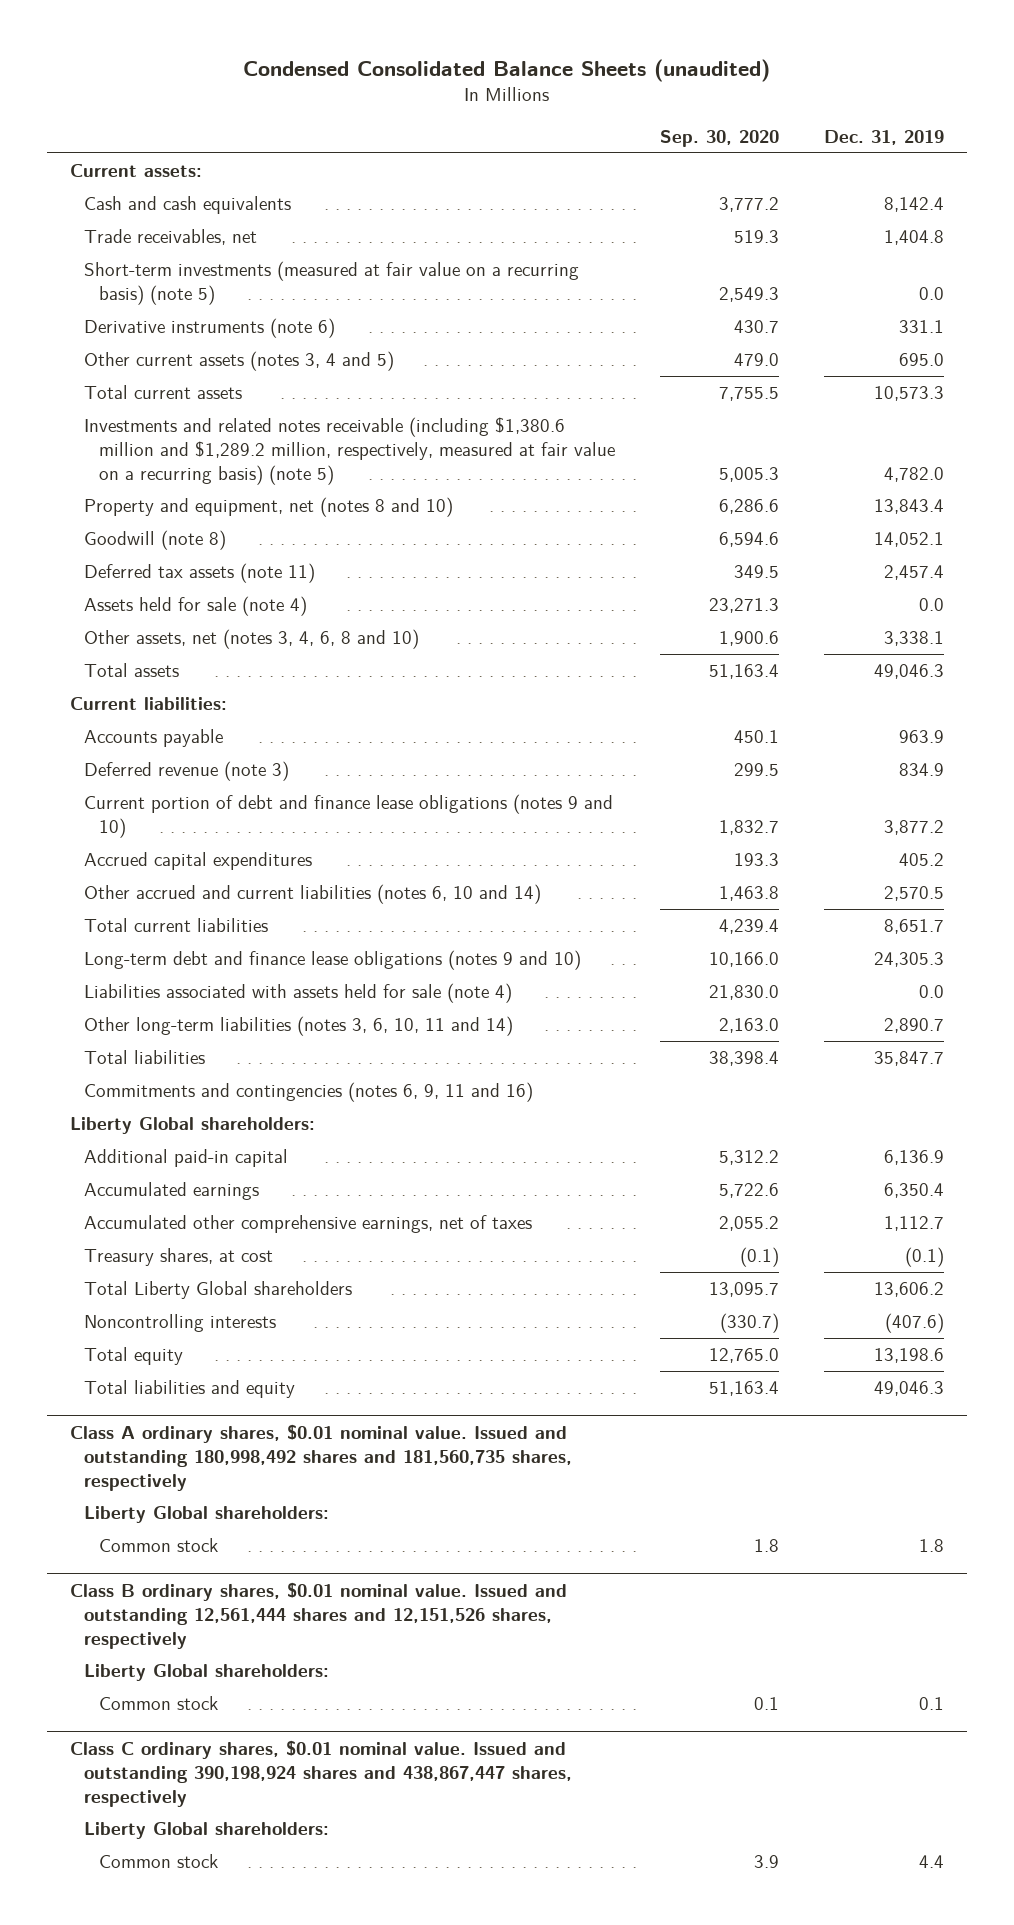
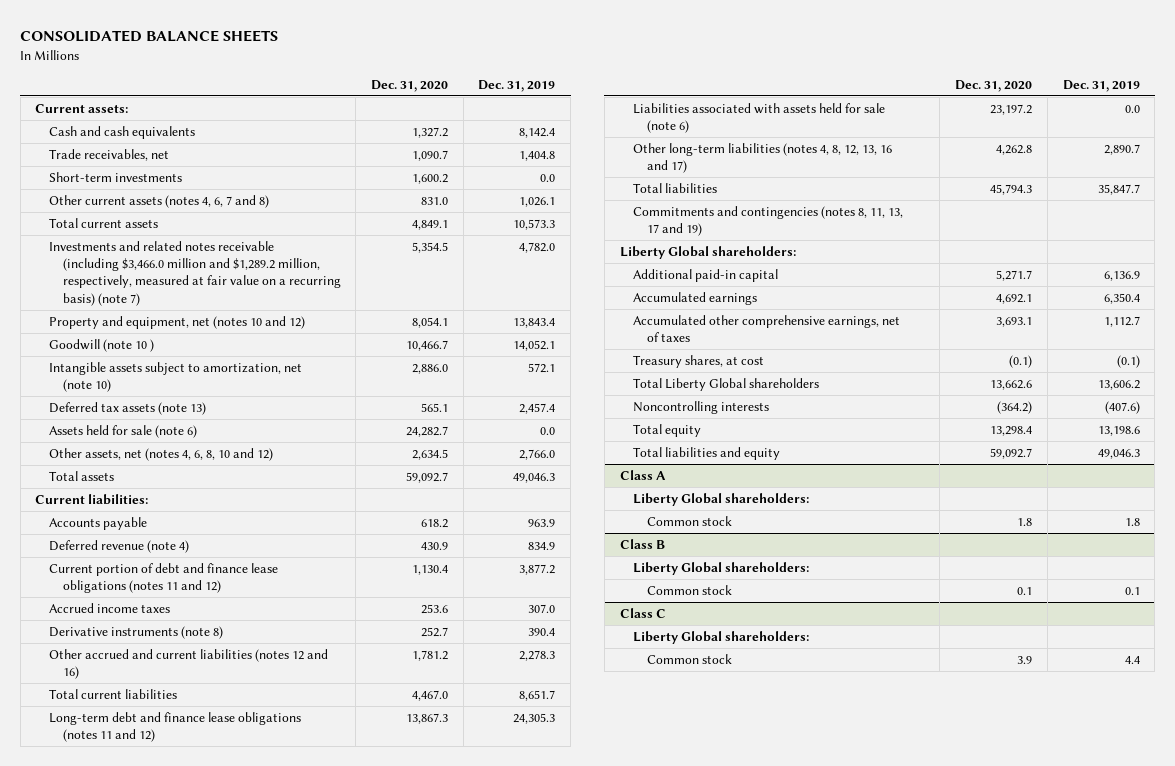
[242,59,770,83] Condensed Consolidated Balance Sheets (unaudited) -> [20,30,279,43] CONSOLIDATED BALANCE SHEETS
[659,130,779,148] Sep. 30, 2020 -> none
none -> [371,79,449,92] Dec. 31, 2020
[84,317,336,338] Derivative instruments (note 6) -> none
[84,260,580,305] Short-term investments (measured at fair value on a recurring basis) (note 5) -> [49,171,183,182] Short-term investments
[84,350,395,371] Other current assets (notes 3, 4 and 5) -> [49,194,270,208] Other current assets (notes 4, 6, 7 and 8)
[899,352,945,366] 695.0 -> [519,196,556,207] 1,026.1
[84,416,615,485] Investments and related notes receivable (including $1,380.6 million and $1,289.2 million, respectively, measured at fair value on a recurring basis) (note 5) -> [49,240,341,306] Investments and related notes receivable (including $3,466.0 million and $1,289.2 million, respectively, measured at fair value on a recurring basis) (note 7)
[84,496,454,517] Property and equipment, net (notes 8 and 10) -> [49,315,306,329] Property and equipment, net (notes 10 and 12)
[84,529,227,550] Goodwill (note 8) -> [49,338,155,352] Goodwill (note 10 )
none -> [49,361,303,393] Intangible assets subject to amortization, net (note 10)
[84,562,316,583] Deferred tax assets (note 11) -> [49,401,207,415] Deferred tax assets (note 13)
[84,595,308,616] Assets held for sale (note 4) -> [49,424,198,438] Assets held for sale (note 6)
[84,628,420,649] Other assets, net (notes 3, 4, 6, 8 and 10) -> [49,447,274,461] Other assets, net (notes 4, 6, 8, 10 and 12)
[884,630,945,646] 3,338.1 -> [519,448,556,460] 2,766.0
[84,851,313,870] Accrued capital expenditures -> none
[84,760,290,781] Deferred revenue (note 3) -> [49,539,190,553] Deferred revenue (note 4)
[84,793,614,838] Current portion of debt and finance lease obligations (notes 9 and 10) -> [49,562,279,594] Current portion of debt and finance lease obligations (notes 11 and 12)
none -> [49,602,171,613] Accrued income taxes
none -> [49,625,224,639] Derivative instruments (note 8)
[84,883,542,904] Other accrued and current liabilities (notes 6, 10 and 14) -> [49,648,329,680] Other accrued and current liabilities (notes 12 and 16)
[884,885,945,901] 2,570.5 -> [519,649,556,661] 2,278.3
[84,949,582,970] Long-term debt and finance lease obligations (notes 9 and 10) -> [49,711,302,743] Long-term debt and finance lease obligations (notes 11 and 12)
[84,982,513,1003] Liabilities associated with assets held for sale (note 4) -> [633,102,886,134] Liabilities associated with assets held for sale (note 6)
[84,1015,514,1036] Other long-term liabilities (notes 3, 6, 10, 11 and 14) -> [633,142,893,174] Other long-term liabilities (notes 4, 8, 12, 13, 16 and 17)
[84,1081,534,1102] Commitments and contingencies (notes 6, 9, 11 and 16) -> [633,205,904,237] Commitments and contingencies (notes 8, 11, 13, 17 and 19)
[69,1423,573,1491] Class A ordinary shares, $0.01 nominal value. Issued and outstanding 180,998,492 shares and 181,560,735 shares, respectively -> [619,469,666,480] Class A
[69,1581,567,1649] Class B ordinary shares, $0.01 nominal value. Issued and outstanding 12,561,444 shares and 12,151,526 shares, respectively -> [619,538,665,549] Class B
[69,1739,573,1807] Class C ordinary shares, $0.01 nominal value. Issued and outstanding 390,198,924 shares and 438,867,447 shares, respectively -> [619,607,666,618] Class C

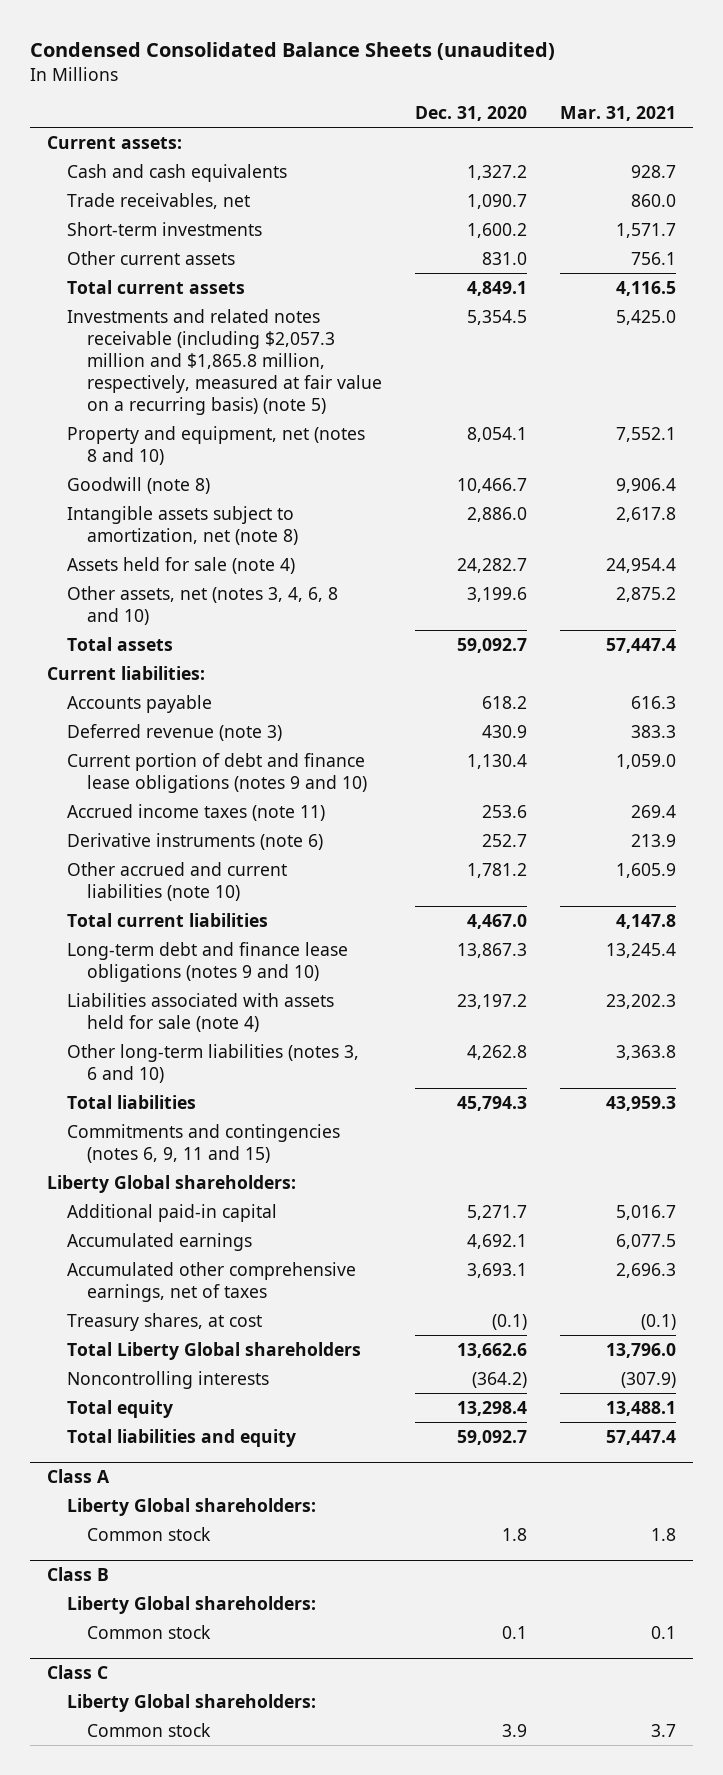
[20,30,279,43] CONSOLIDATED BALANCE SHEETS -> [30,42,556,61] Condensed Consolidated Balance Sheets (unaudited)
[478,79,556,92] Dec. 31, 2019 -> none
none -> [560,105,677,121] Mar. 31, 2021
[49,194,270,208] Other current assets (notes 4, 6, 7 and 8) -> [66,250,235,265] Other current assets
[49,401,207,415] Deferred tax assets (note 13) -> none
[49,240,341,306] Investments and related notes receivable (including $3,466.0 million and $1,289.2 million, respectively, measured at fair value on a recurring basis) (note 7) -> [66,308,383,415] Investments and related notes receivable (including $2,057.3 million and $1,865.8 million, respectively, measured at fair value on a recurring basis) (note 5)
[49,315,306,329] Property and equipment, net (notes 10 and 12) -> [66,425,365,465] Property and equipment, net (notes 8 and 10)
[49,338,155,352] Goodwill (note 10 ) -> [66,476,210,494] Goodwill (note 8)
[49,361,303,393] Intangible assets subject to amortization, net (note 10) -> [66,505,299,545] Intangible assets subject to amortization, net (note 8)
[49,424,198,438] Assets held for sale (note 6) -> [66,556,295,574] Assets held for sale (note 4)
[49,447,274,461] Other assets, net (notes 4, 6, 8, 10 and 12) -> [66,585,338,625] Other assets, net (notes 3, 4, 6, 8 and 10)
[412,448,449,460] 2,634.5 -> [467,586,528,602] 3,199.6
[49,539,190,553] Deferred revenue (note 4) -> [66,723,282,741] Deferred revenue (note 3)
[49,562,279,594] Current portion of debt and finance lease obligations (notes 11 and 12) -> [66,752,368,793] Current portion of debt and finance lease obligations (notes 9 and 10)
[49,602,171,613] Accrued income taxes -> [66,803,325,821] Accrued income taxes (note 11)
[49,625,224,639] Derivative instruments (note 8) -> [66,832,323,850] Derivative instruments (note 6)
[49,648,329,680] Other accrued and current liabilities (notes 12 and 16) -> [66,861,287,901] Other accrued and current liabilities (note 10)
[49,711,302,743] Long-term debt and finance lease obligations (notes 11 and 12) -> [66,941,348,982] Long-term debt and finance lease obligations (notes 9 and 10)
[633,102,886,134] Liabilities associated with assets held for sale (note 6) -> [66,992,334,1032] Liabilities associated with assets held for sale (note 4)
[633,142,893,174] Other long-term liabilities (notes 4, 8, 12, 13, 16 and 17) -> [66,1043,359,1083] Other long-term liabilities (notes 3, 6 and 10)
[633,205,904,237] Commitments and contingencies (notes 8, 11, 13, 17 and 19) -> [66,1123,340,1163] Commitments and contingencies (notes 6, 9, 11 and 15)

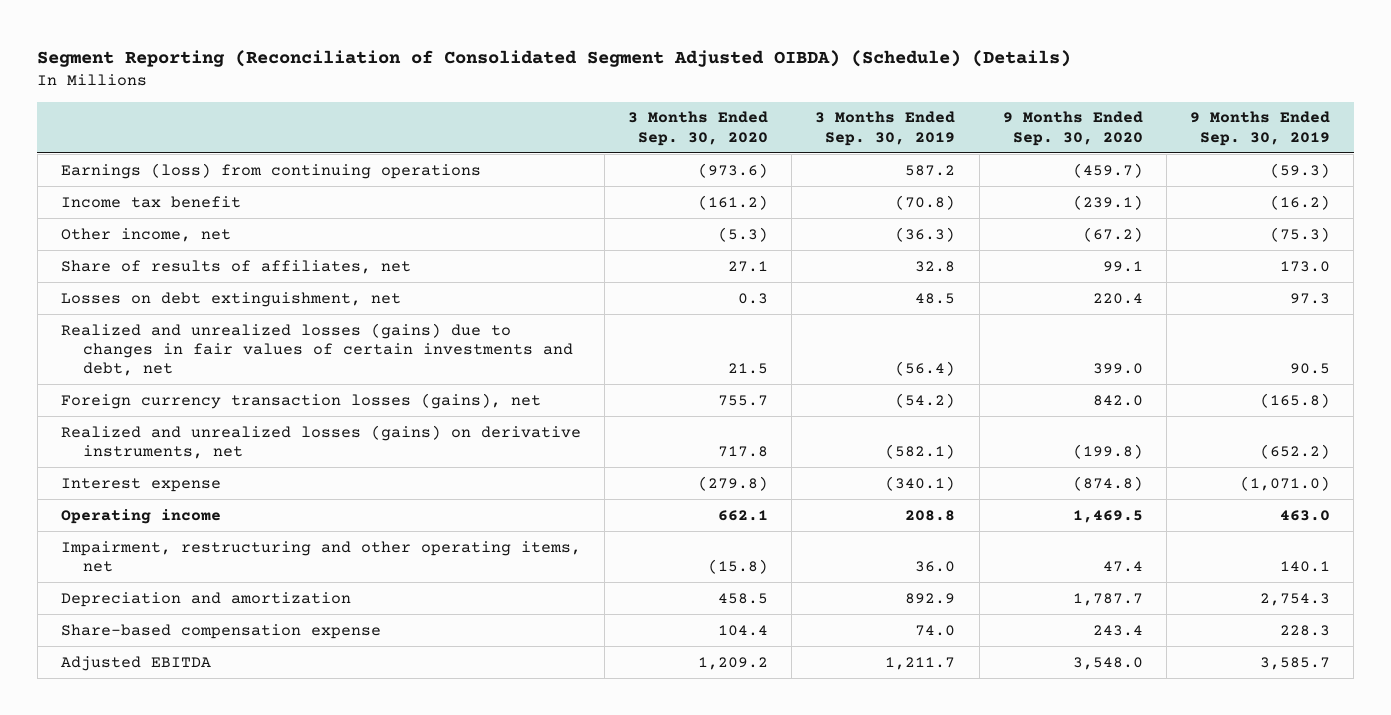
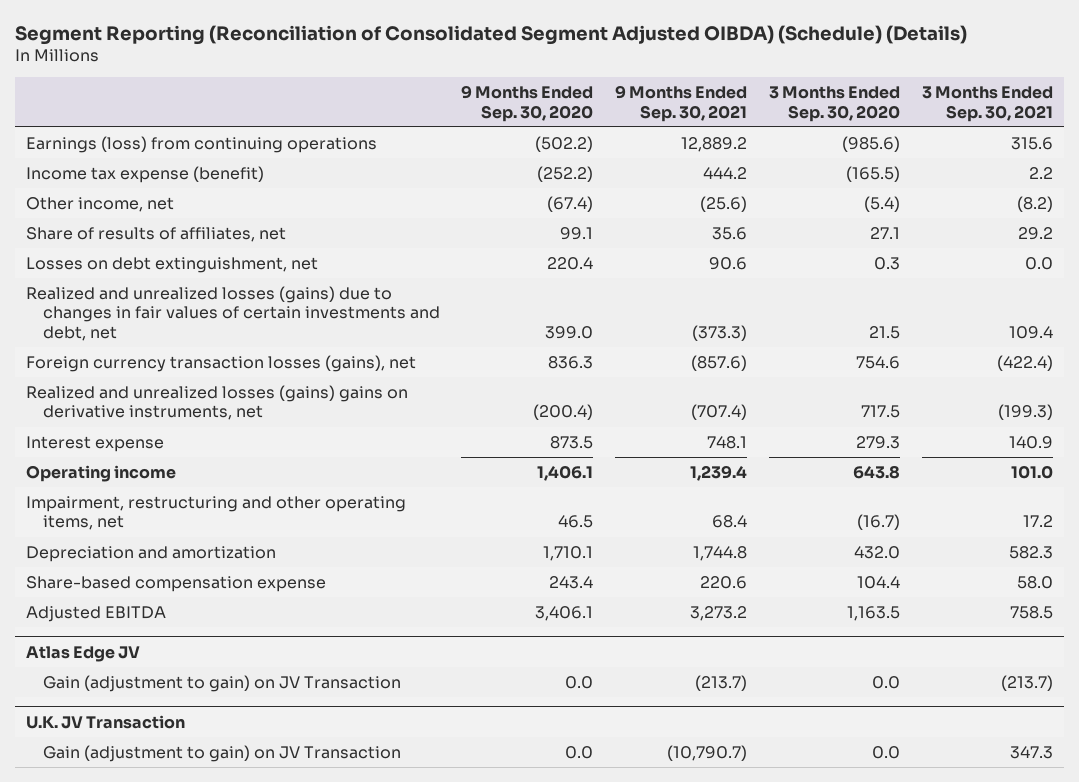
[815,111,956,146] 3 Months Ended Sep. 30, 2019 -> none
[1190,111,1331,146] 9 Months Ended Sep. 30, 2019 -> none
none -> [615,85,748,122] 9 Months Ended Sep. 30, 2021
none -> [921,86,1053,122] 3 Months Ended Sep. 30, 2021
[698,162,769,178] (973.6) -> [841,135,900,152] (985.6)
[1072,162,1143,178] (459.7) -> [535,135,594,152] (502.2)
[60,195,241,208] Income tax benefit -> [26,165,265,183] Income tax expense (benefit)
[698,194,769,210] (161.2) -> [845,165,900,182] (165.5)
[1072,194,1143,210] (239.1) -> [537,165,594,182] (252.2)
[718,226,769,242] (5.3) -> [863,195,900,212] (5.4)
[1082,226,1143,242] (67.2) -> [547,195,594,212] (67.4)
[718,394,769,406] 755.7 -> [855,355,900,369] 754.6
[1092,394,1143,406] 842.0 -> [548,355,594,369] 836.3
[60,424,581,459] Realized and unrealized losses (gains) on derivative instruments, net -> [26,384,409,421] Realized and unrealized losses (gains) gains on derivative instruments, net
[718,445,769,457] 717.8 -> [860,405,900,419] 717.5
[1072,443,1143,459] (199.8) -> [533,404,594,421] (200.4)
[698,475,769,491] (279.8) -> [855,435,900,449] 279.3
[1072,475,1143,491] (874.8) -> [550,435,594,449] 873.5
[718,509,769,521] 662.1 -> [852,464,900,479] 643.8
[1072,509,1143,523] 1,469.5 -> [537,464,594,481] 1,406.1
[708,558,769,574] (15.8) -> [856,514,900,531] (16.7)
[1102,560,1143,572] 47.4 -> [558,515,594,529] 46.5
[718,592,769,604] 458.5 -> [853,545,900,559] 432.0
[1072,592,1143,606] 1,787.7 -> [543,545,594,561] 1,710.1
[698,656,769,670] 1,209.2 -> [846,605,900,621] 1,163.5
[1072,656,1143,670] 3,548.0 -> [535,605,594,621] 3,406.1
none -> [26,645,141,662] Atlas Edge JV
none -> [42,674,401,692] Gain (adjustment to gain) on JV Transaction
none -> [26,714,186,729] U.K. JV Transaction
none -> [42,744,401,762] Gain (adjustment to gain) on JV Transaction

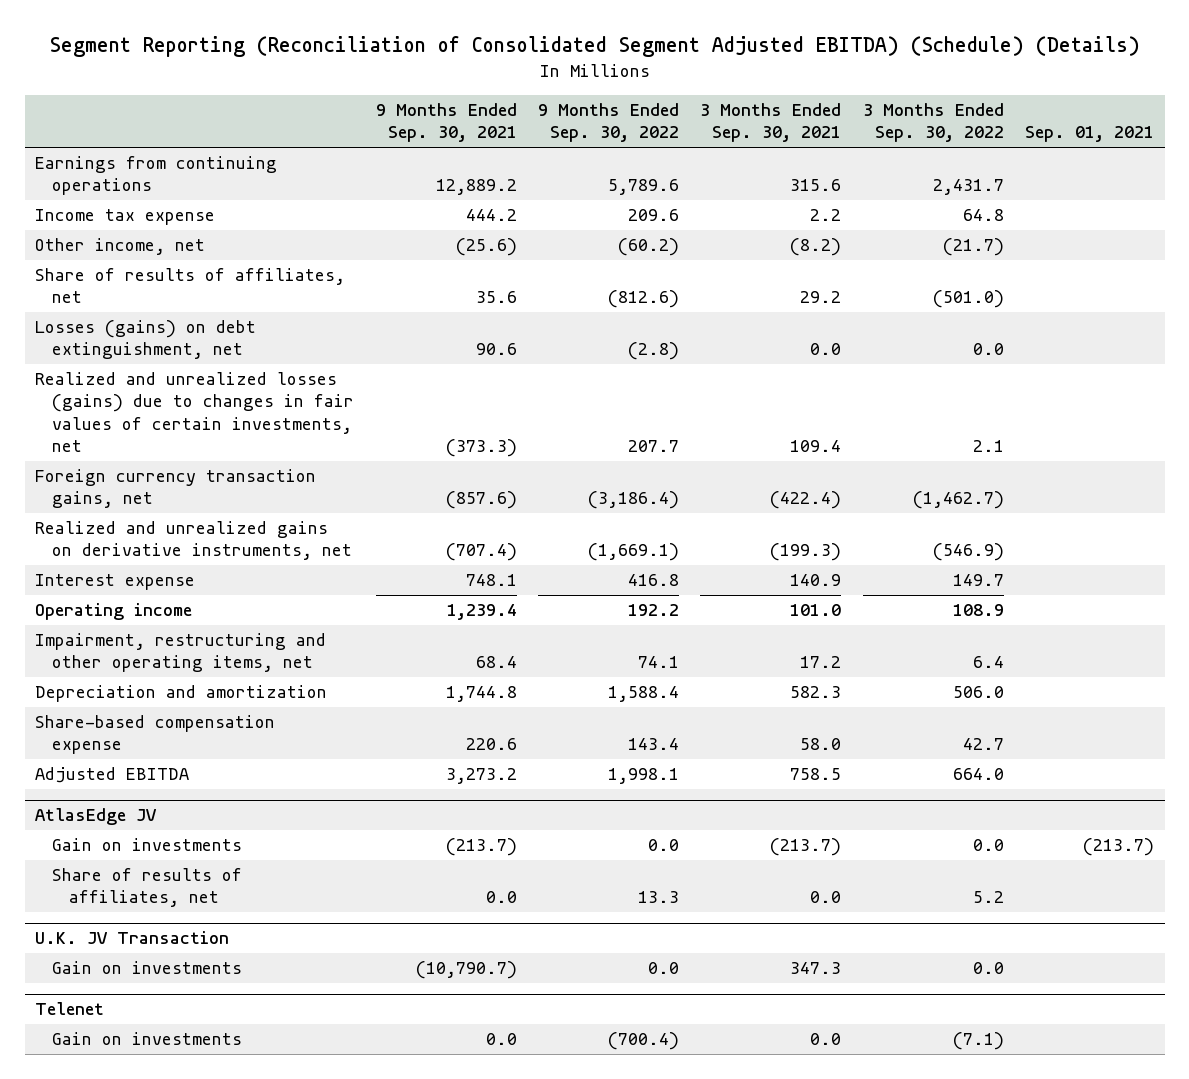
[15,24,968,45] Segment Reporting (Reconciliation of Consolidated Segment Adjusted OIBDA) (Schedule) (Details) -> [49,36,1140,58] Segment Reporting (Reconciliation of Consolidated Segment Adjusted EBITDA) (Schedule) (Details)
[461,85,594,122] 9 Months Ended Sep. 30, 2020 -> none
[768,86,900,122] 3 Months Ended Sep. 30, 2020 -> none
none -> [537,102,679,143] 9 Months Ended Sep. 30, 2022
none -> [862,102,1004,143] 3 Months Ended Sep. 30, 2022
none -> [1024,126,1154,143] Sep. 01, 2021
[26,135,378,153] Earnings (loss) from continuing operations -> [35,156,278,196] Earnings from continuing operations
[26,165,265,183] Income tax expense (benefit) -> [35,209,216,226] Income tax expense
[26,256,319,273] Losses on debt extinguishment, net -> [35,320,257,360] Losses (gains) on debt extinguishment, net
[26,285,440,341] Realized and unrealized losses (gains) due to changes in fair values of certain investments and debt, net -> [35,372,355,452] Realized and unrealized losses (gains) due to changes in fair values of certain investments, net
[26,354,417,372] Foreign currency transaction losses (gains), net -> [35,469,317,509] Foreign currency transaction gains, net
[26,384,409,421] Realized and unrealized losses (gains) gains on derivative instruments, net -> [35,521,353,561] Realized and unrealized gains on derivative instruments, net
[26,645,141,662] Atlas Edge JV -> [35,808,158,826] AtlasEdge JV
[42,674,401,692] Gain (adjustment to gain) on JV Transaction -> [52,838,243,852] Gain on investments
none -> [52,868,243,908] Share of results of affiliates, net
[42,744,401,762] Gain (adjustment to gain) on JV Transaction -> [52,961,243,975] Gain on investments
none -> [35,1002,105,1016] Telenet
none -> [52,1032,243,1046] Gain on investments

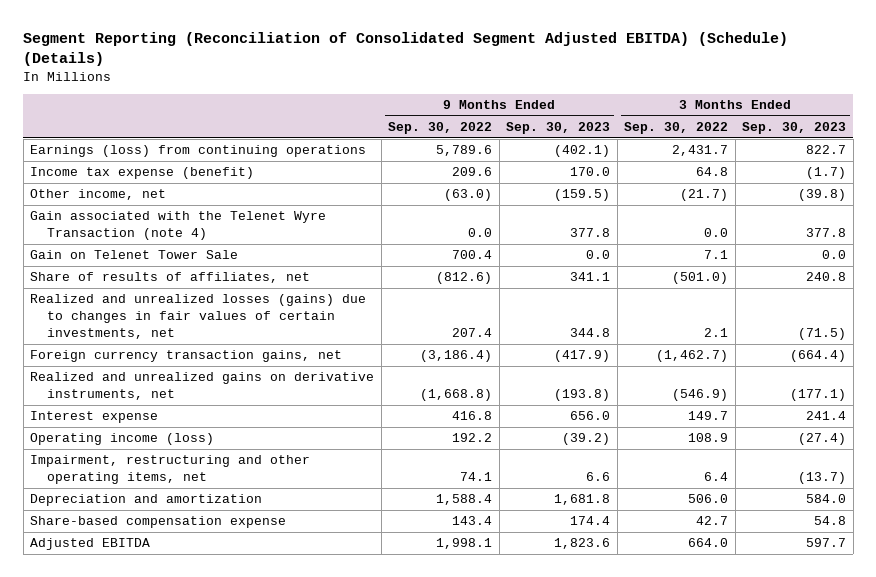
[375,102,517,143] 9 Months Ended Sep. 30, 2021 -> none
[700,102,842,143] 3 Months Ended Sep. 30, 2021 -> none
[1024,126,1154,143] Sep. 01, 2021 -> none
none -> [506,122,611,135] Sep. 30, 2023
none -> [742,122,847,135] Sep. 30, 2023
[35,156,278,196] Earnings from continuing operations -> [30,145,367,158] Earnings (loss) from continuing operations
[35,209,216,226] Income tax expense -> [30,167,255,180] Income tax expense (benefit)
[617,238,679,257] (60.2) -> [444,189,493,202] (63.0)
none -> [30,211,327,241] Gain associated with the Telenet Wyre Transaction (note 4)
none -> [30,250,239,260] Gain on Telenet Tower Sale
[35,320,257,360] Losses (gains) on debt extinguishment, net -> none
[627,439,679,452] 207.7 -> [452,327,493,337] 207.4
[587,543,679,562] (1,669.1) -> [420,389,493,402] (1,668.8)
[35,603,193,621] Operating income -> [30,433,215,446] Operating income (loss)
[35,808,158,826] AtlasEdge JV -> none
[52,838,243,852] Gain on investments -> none
[52,868,243,908] Share of results of affiliates, net -> none
[35,931,230,945] U.K. JV Transaction -> none
[52,961,243,975] Gain on investments -> none
[35,1002,105,1016] Telenet -> none
[52,1032,243,1046] Gain on investments -> none

